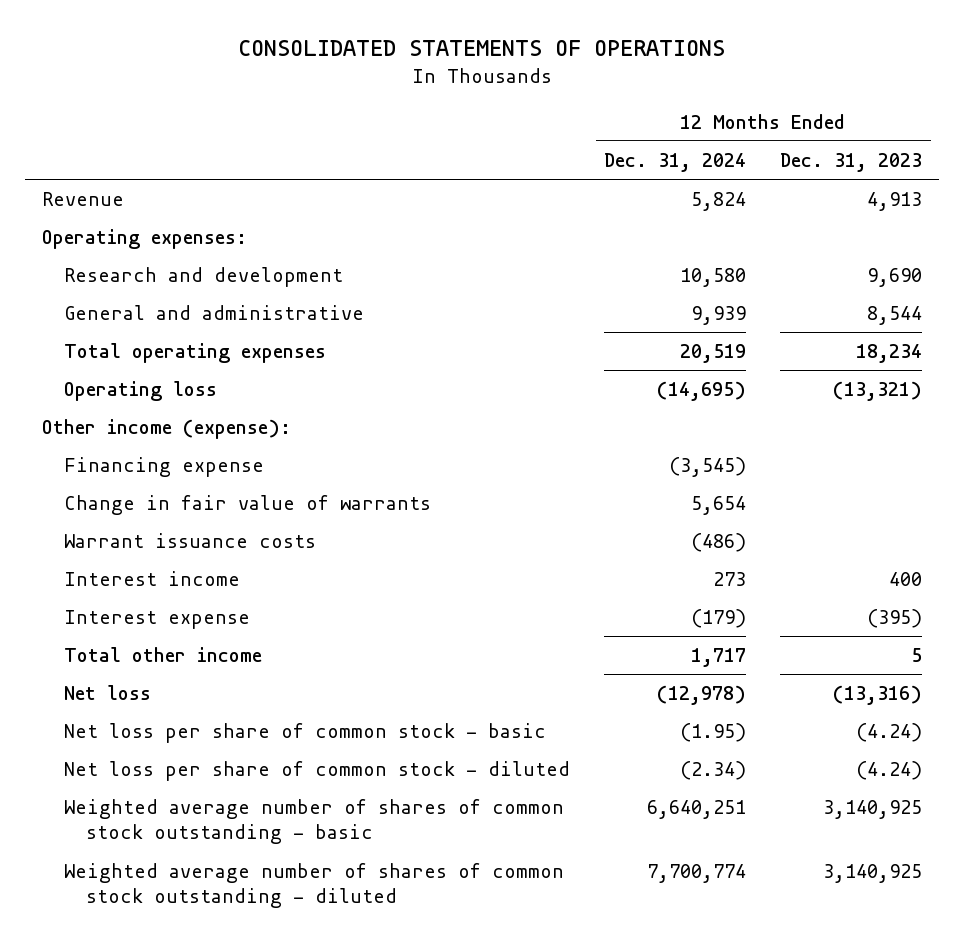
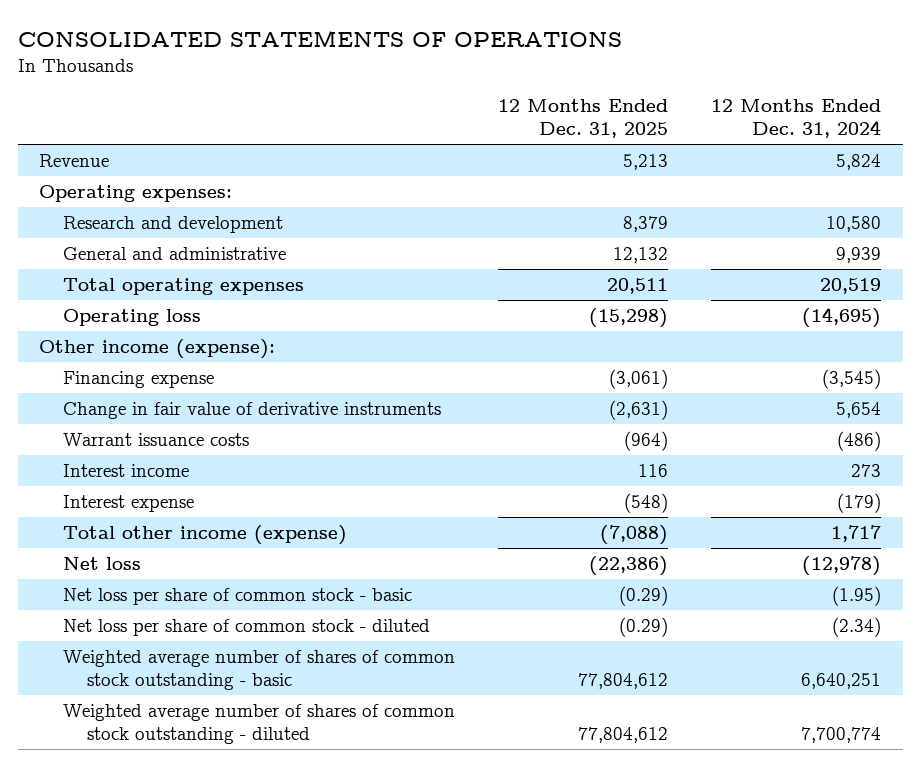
[780,152,923,172] Dec. 31, 2023 -> none
none -> [498,99,669,139] 12 Months Ended Dec. 31, 2025
[64,494,432,515] Change in fair value of warrants -> [63,401,442,419] Change in fair value of derivative instruments
[64,646,263,662] Total other income -> [63,524,348,545] Total other income (expense)

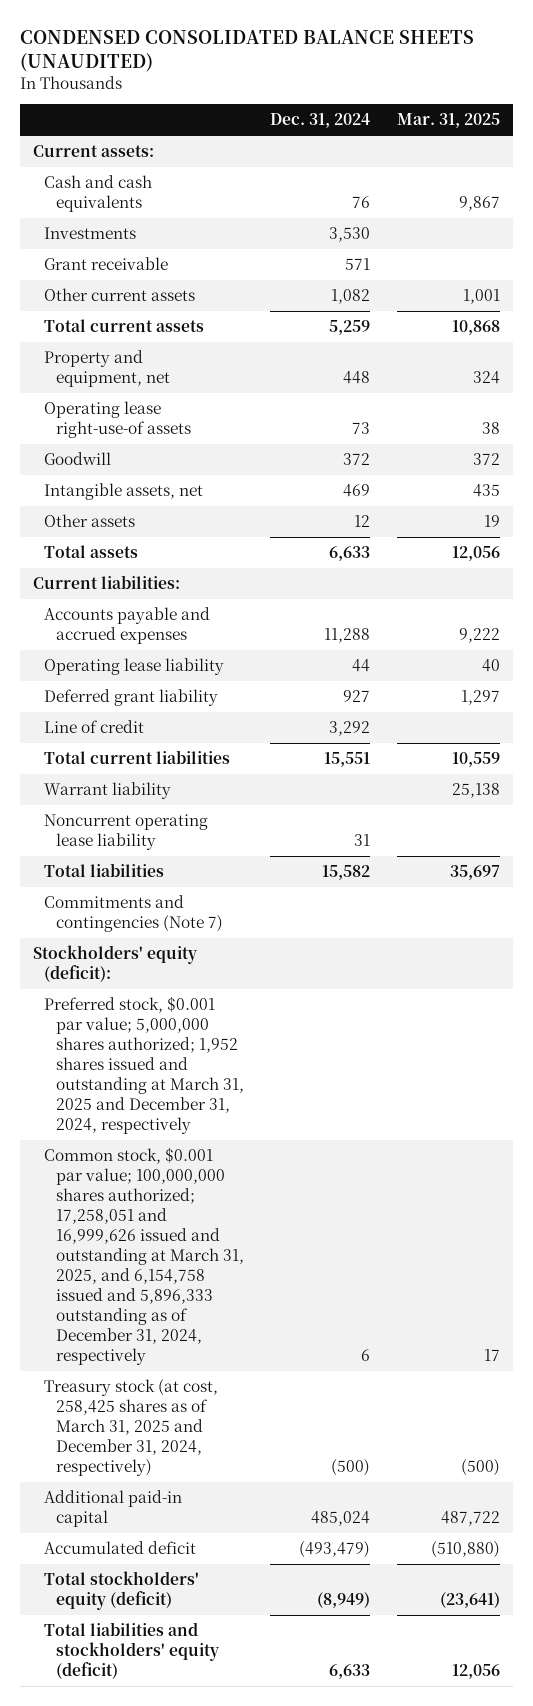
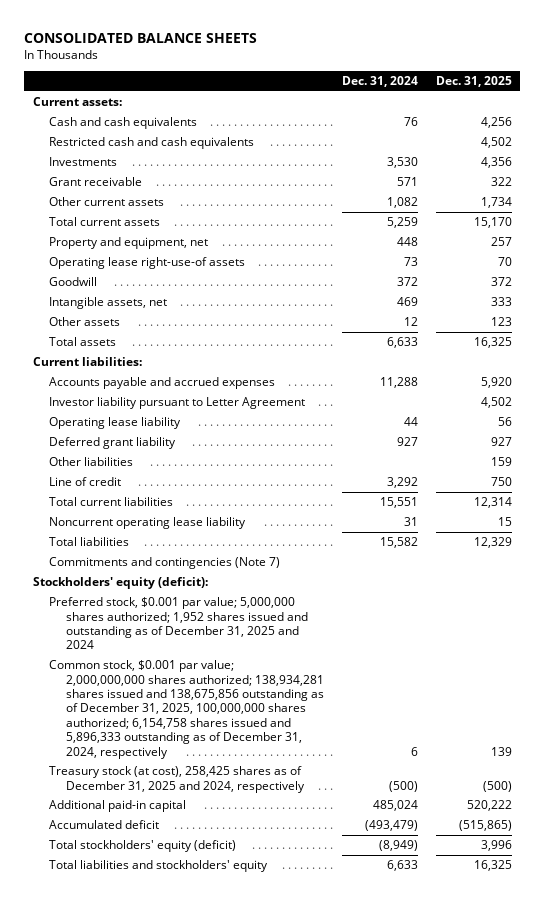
[19,29,474,72] CONDENSED CONSOLIDATED BALANCE SHEETS (UNAUDITED) -> [23,32,257,43] CONSOLIDATED BALANCE SHEETS
[396,113,500,129] Mar. 31, 2025 -> none
none -> [435,76,512,88] Dec. 31, 2025
none -> [49,137,255,150] Restricted cash and cash equivalents
none -> [49,397,306,410] Investor liability pursuant to Letter Agreement
none -> [49,457,134,467] Other liabilities
[44,782,172,800] Warrant liability -> none
[44,996,244,1135] Preferred stock, $0.001 par value; 5,000,000 shares authorized; 1,952 shares issued and outstanding at March 31, 2025 and December 31, 2024, respectively -> [49,597,308,650] Preferred stock, $0.001 par value; 5,000,000 shares authorized; 1,952 shares issued and outstanding as of December 31, 2025 and 2024
[44,1147,244,1366] Common stock, $0.001 par value; 100,000,000 shares authorized; 17,258,051 and 16,999,626 issued and outstanding at March 31, 2025, and 6,154,758 issued and 5,896,333 outstanding as of December 31, 2024, respectively -> [49,660,324,759] Common stock, $0.001 par value; 2,000,000,000 shares authorized; 138,934,281 shares issued and 138,675,856 outstanding as of December 31, 2025, 100,000,000 shares authorized; 6,154,758 shares issued and 5,896,333 outstanding as of December 31, 2024, respectively
[44,1379,219,1477] Treasury stock (at cost, 258,425 shares as of March 31, 2025 and December 31, 2024, respectively) -> [49,766,305,793] Treasury stock (at cost), 258,425 shares as of December 31, 2025 and 2024, respectively
[44,1622,219,1680] Total liabilities and stockholders' equity (deficit) -> [49,860,269,873] Total liabilities and stockholders' equity

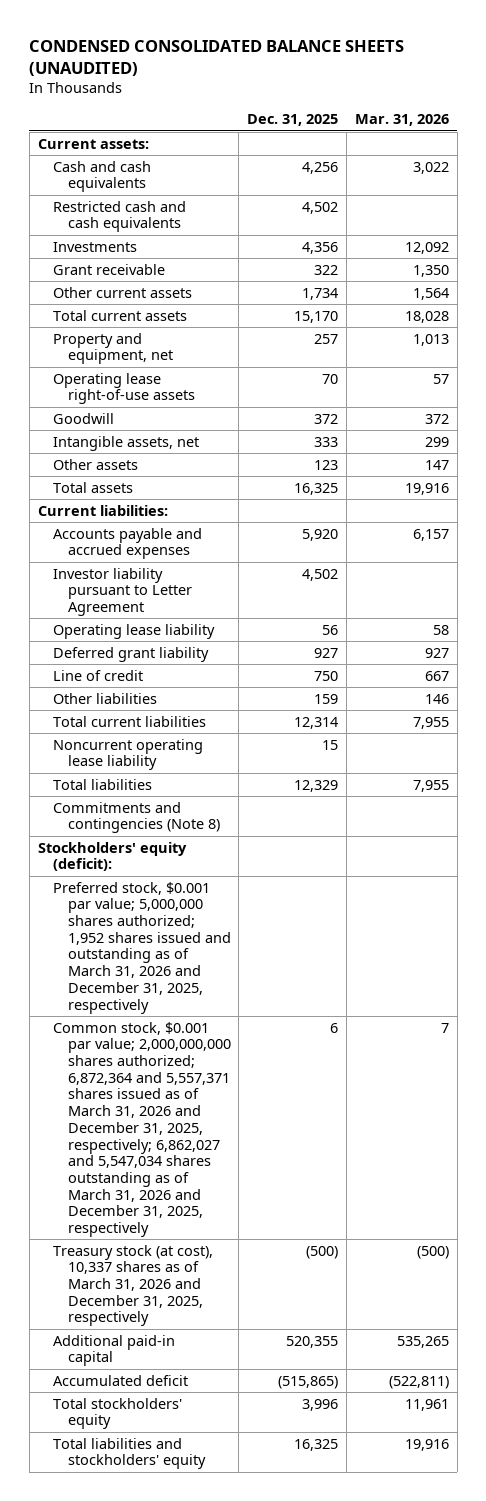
[23,32,257,43] CONSOLIDATED BALANCE SHEETS -> [29,39,405,76] CONDENSED CONSOLIDATED BALANCE SHEETS (UNAUDITED)
[341,76,418,88] Dec. 31, 2024 -> none
none -> [354,114,449,127] Mar. 31, 2026
[49,257,246,270] Operating lease right-use-of assets -> [52,372,195,405] Operating lease right-of-use assets
[49,457,134,467] Other liabilities -> [52,692,157,704] Other liabilities
[49,557,281,570] Commitments and contingencies (Note 7) -> [52,801,220,834] Commitments and contingencies (Note 8)
[49,597,308,650] Preferred stock, $0.001 par value; 5,000,000 shares authorized; 1,952 shares issued and outstanding as of December 31, 2025 and 2024 -> [52,881,231,1014] Preferred stock, $0.001 par value; 5,000,000 shares authorized; 1,952 shares issued and outstanding as of March 31, 2026 and December 31, 2025, respectively
[49,660,324,759] Common stock, $0.001 par value; 2,000,000,000 shares authorized; 138,934,281 shares issued and 138,675,856 outstanding as of December 31, 2025, 100,000,000 shares authorized; 6,154,758 shares issued and 5,896,333 outstanding as of December 31, 2024, respectively -> [52,1021,231,1238] Common stock, $0.001 par value; 2,000,000,000 shares authorized; 6,872,364 and 5,557,371 shares issued as of March 31, 2026 and December 31, 2025, respectively; 6,862,027 and 5,547,034 shares outstanding as of March 31, 2026 and December 31, 2025, respectively
[490,746,512,756] 139 -> [330,1022,339,1033] 6
[49,766,305,793] Treasury stock (at cost), 258,425 shares as of December 31, 2025 and 2024, respectively -> [52,1244,213,1327] Treasury stock (at cost), 10,337 shares as of March 31, 2026 and December 31, 2025, respectively
[466,800,512,812] 520,222 -> [286,1335,339,1348] 520,355
[49,840,237,853] Total stockholders' equity (deficit) -> [52,1397,182,1430] Total stockholders' equity

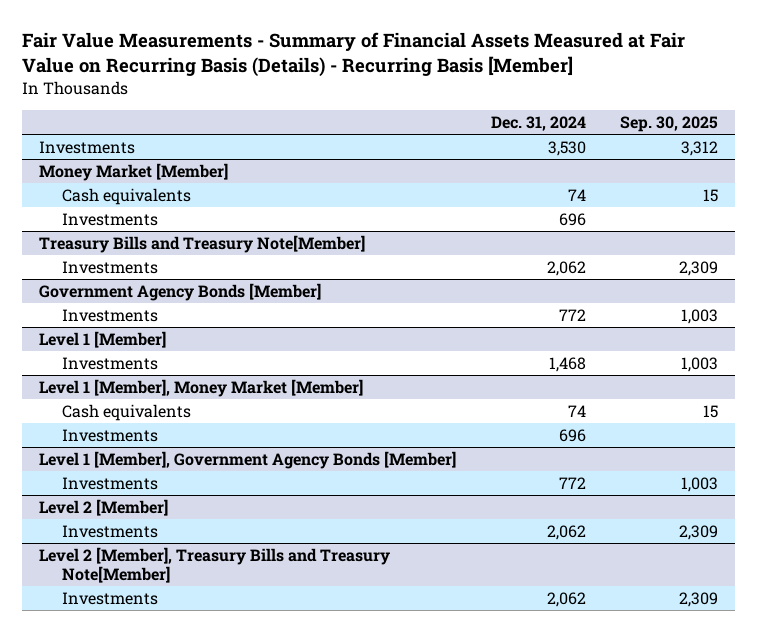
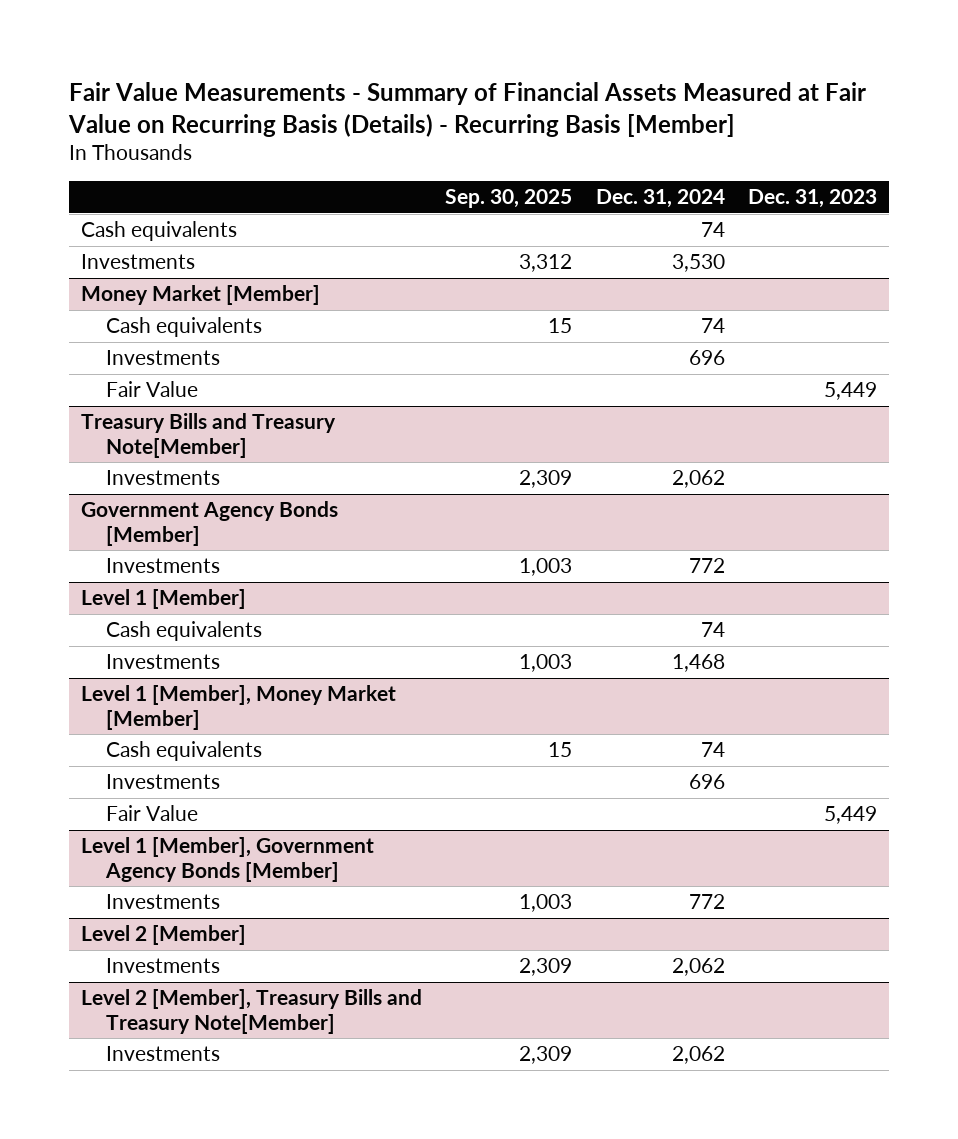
none -> [748,189,878,209] Dec. 31, 2023
none -> [80,221,237,242] Cash equivalents
none -> [106,381,199,398] Fair Value
none -> [106,621,263,642] Cash equivalents
none -> [106,805,199,822] Fair Value

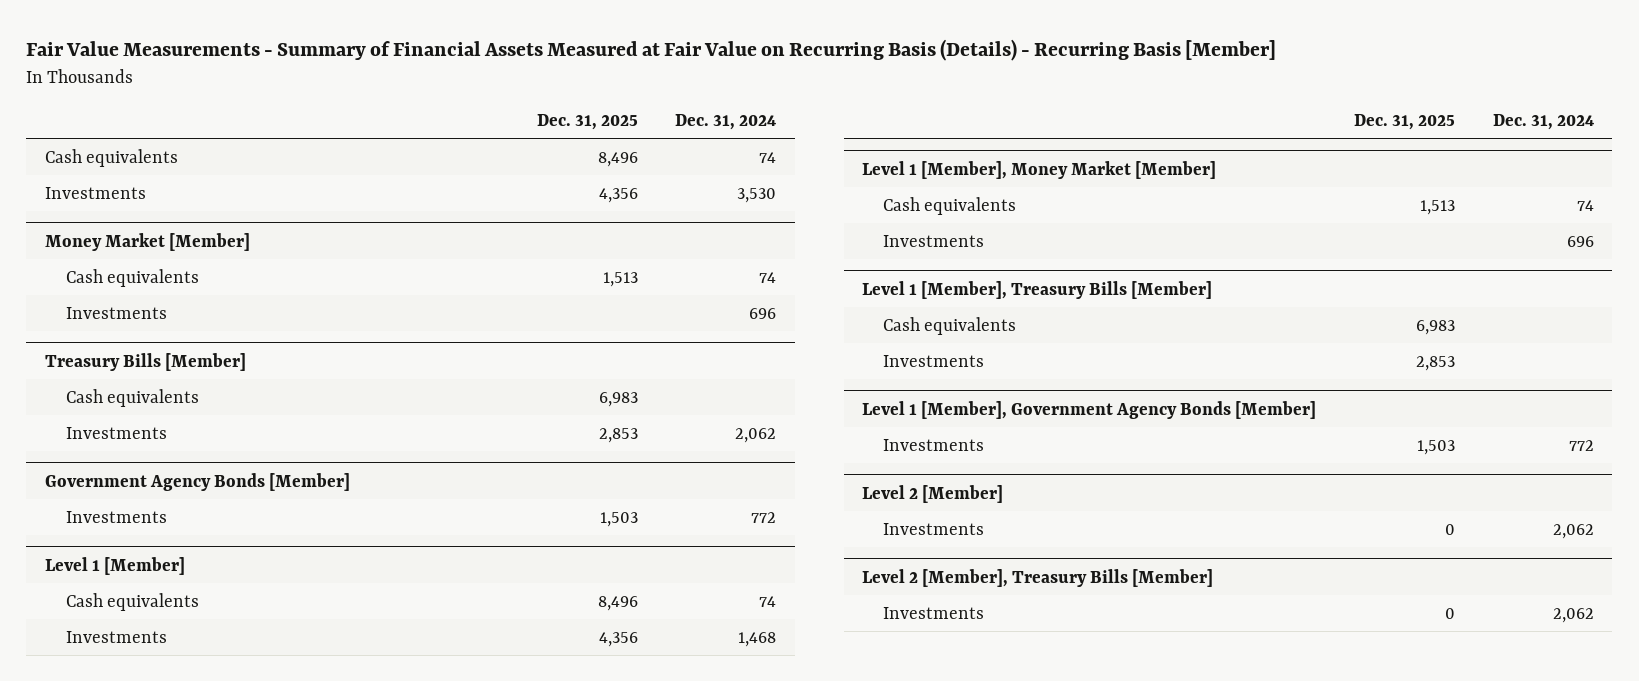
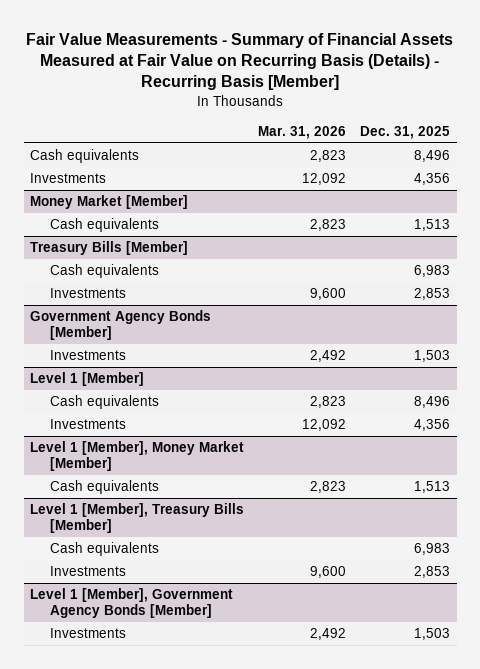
[675,113,777,130] Dec. 31, 2024 -> none
none -> [258,126,347,140] Mar. 31, 2026
[66,306,168,319] Investments -> none
[883,234,985,247] Investments -> none
[862,484,1004,503] Level 2 [Member] -> none
[883,522,985,535] Investments -> none
[862,568,1214,587] Level 2 [Member], Treasury Bills [Member] -> none
[883,606,985,619] Investments -> none

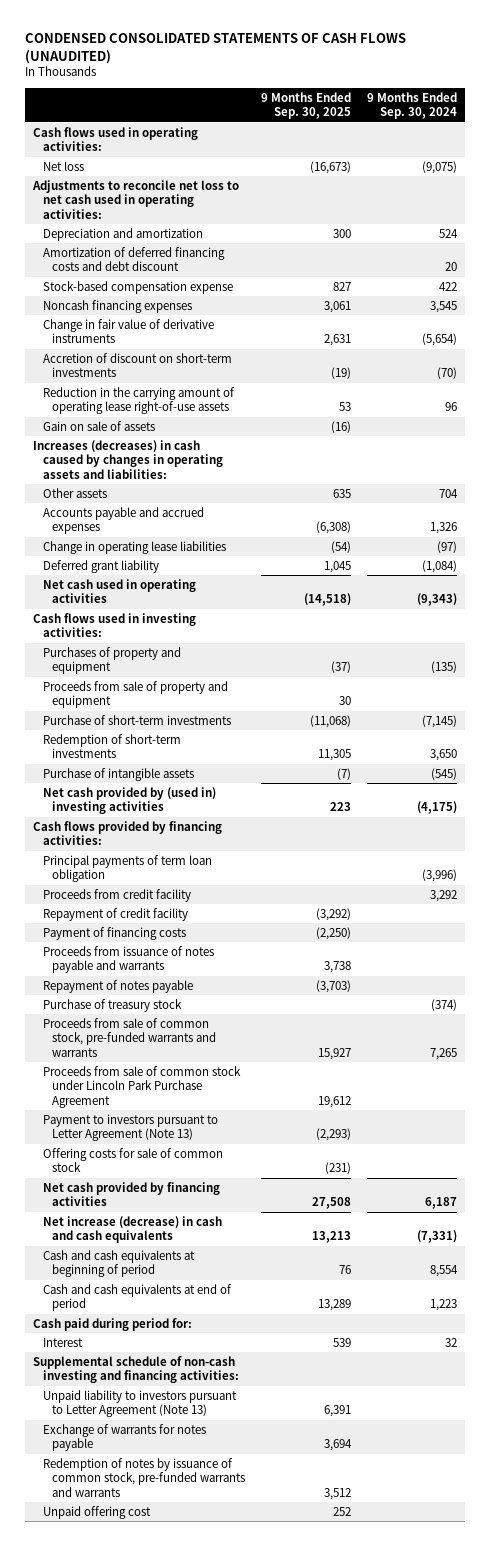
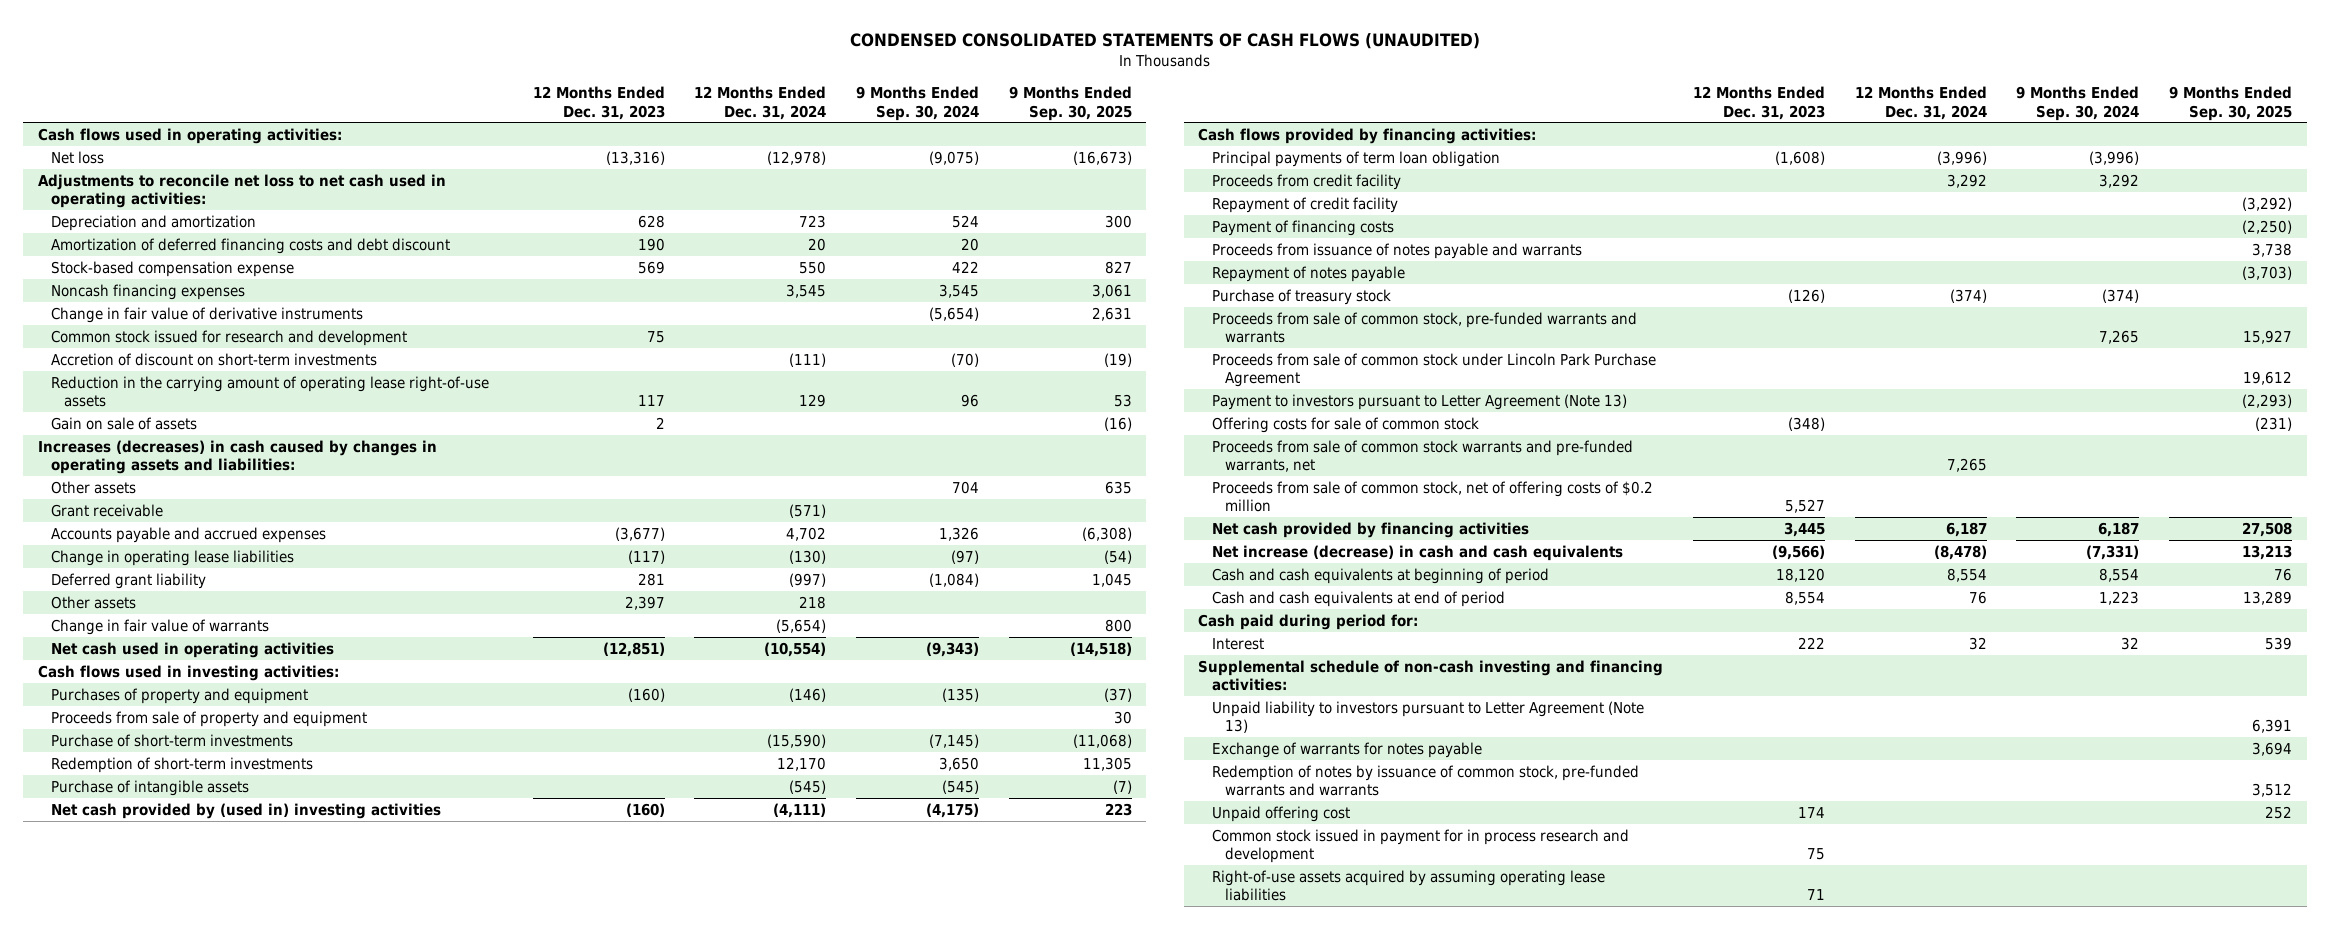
none -> [532,86,665,120] 12 Months Ended Dec. 31, 2023
none -> [694,86,827,120] 12 Months Ended Dec. 31, 2024
none -> [51,329,408,346] Common stock issued for research and development
none -> [51,503,164,517] Grant receivable
none -> [51,595,137,609] Other assets
none -> [51,618,270,635] Change in fair value of warrants
none -> [1211,439,1633,473] Proceeds from sale of common stock warrants and pre-funded warrants, net
none -> [1211,480,1653,513] Proceeds from sale of common stock, net of offering costs of $0.2 million
none -> [1211,828,1629,864] Common stock issued in payment for in process research and development
none -> [1211,869,1605,902] Right-of-use assets acquired by assuming operating lease liabilities

